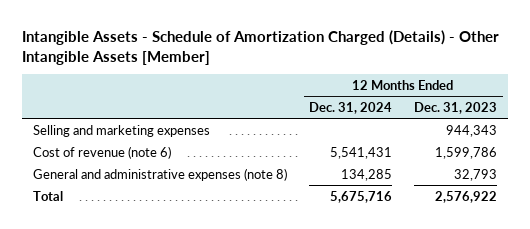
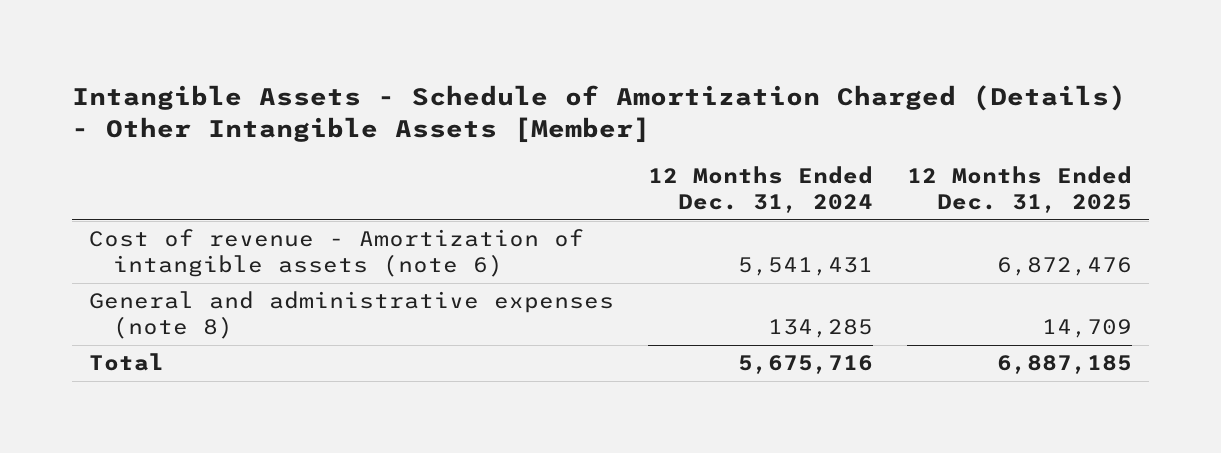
[414,101,498,114] Dec. 31, 2023 -> none
none -> [906,166,1132,214] 12 Months Ended Dec. 31, 2025
[33,124,211,137] Selling and marketing expenses -> none
[33,145,172,159] Cost of revenue (note 6) -> [89,229,585,278] Cost of revenue - Amortization of intangible assets (note 6)

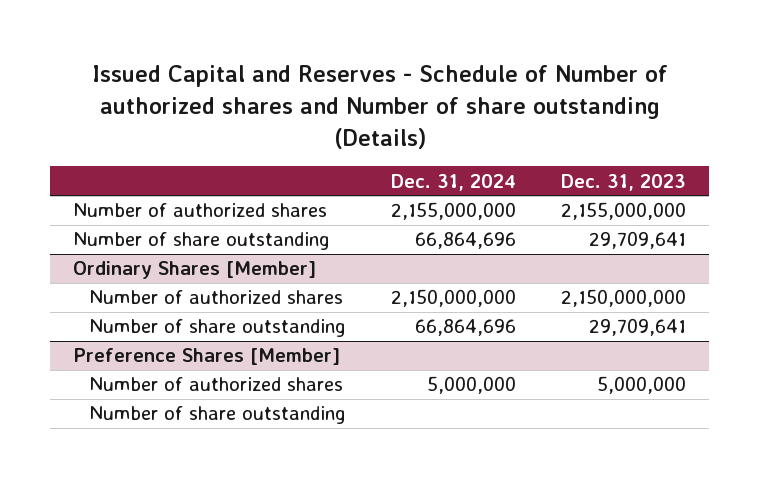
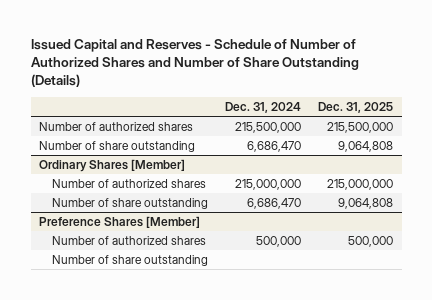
[91,65,668,149] Issued Capital and Reserves - Schedule of Number of authorized shares and Number of share outstanding (Details) -> [30,38,359,88] Issued Capital and Reserves - Schedule of Number of Authorized Shares and Number of Share Outstanding (Details)
[561,173,687,191] Dec. 31, 2023 -> none
none -> [318,102,394,114] Dec. 31, 2025
[390,202,516,221] 2,155,000,000 -> [235,121,302,133] 215,500,000
[414,232,516,250] 66,864,696 -> [247,140,302,152] 6,686,470
[390,289,516,308] 2,150,000,000 -> [235,178,302,190] 215,000,000
[414,319,516,337] 66,864,696 -> [247,197,302,209] 6,686,470
[426,376,516,395] 5,000,000 -> [256,235,302,247] 500,000

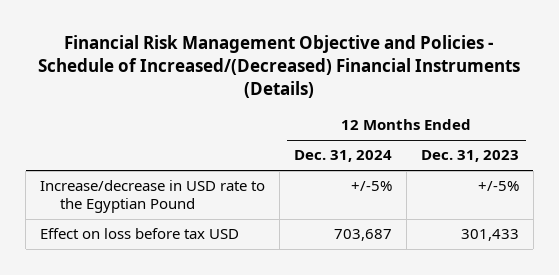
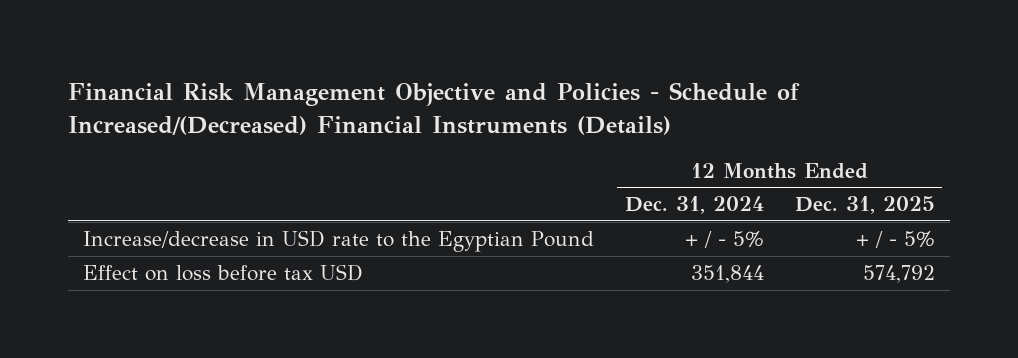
[420,150,519,163] Dec. 31, 2023 -> none
none -> [794,196,935,215] Dec. 31, 2025
[350,181,392,192] +/-5% -> [684,231,764,249] + / - 5%
[333,229,392,242] 703,687 -> [690,265,764,284] 351,844

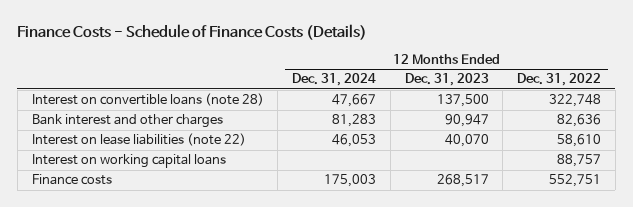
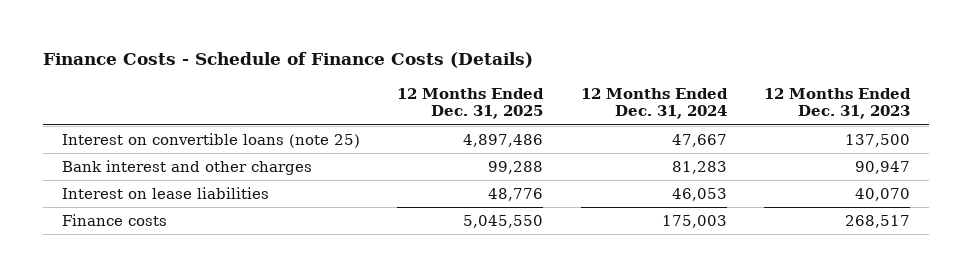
[517,73,602,87] Dec. 31, 2022 -> none
none -> [397,87,545,120] 12 Months Ended Dec. 31, 2025
[31,93,264,107] Interest on convertible loans (note 28) -> [61,132,360,148] Interest on convertible loans (note 25)
[31,154,226,169] Interest on working capital loans -> none
[31,133,246,147] Interest on lease liabilities (note 22) -> [61,186,269,199] Interest on lease liabilities

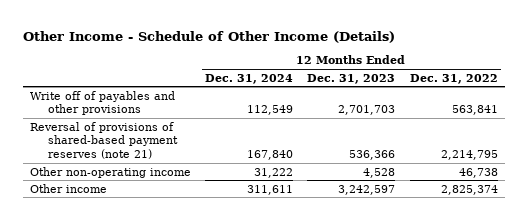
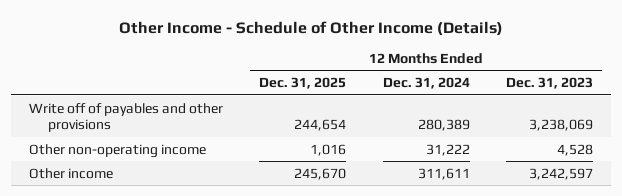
[409,73,498,84] Dec. 31, 2022 -> none
none -> [259,77,347,90] Dec. 31, 2025
[30,121,178,160] Reversal of provisions of shared-based payment reserves (note 21) -> none
[247,105,294,116] 112,549 -> [417,118,470,131] 280,389
[338,105,396,116] 2,701,703 -> [529,118,594,131] 3,238,069

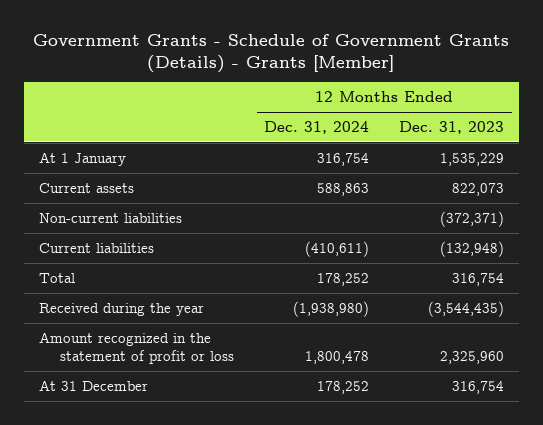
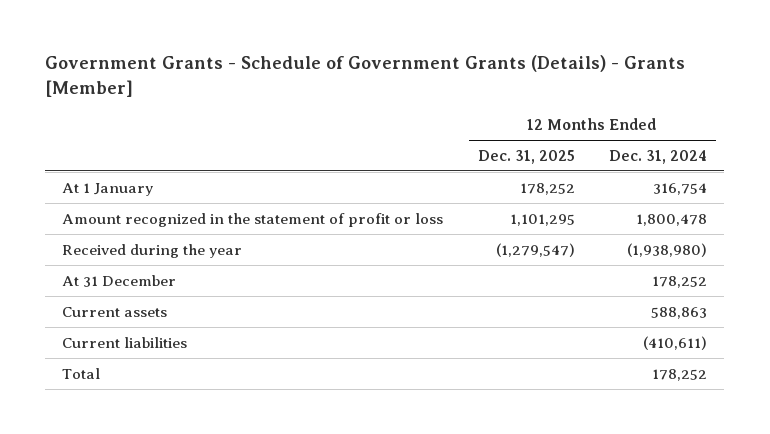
[399,120,505,134] Dec. 31, 2023 -> none
none -> [477,149,575,164] Dec. 31, 2025
[38,331,235,365] Amount recognized in the statement of profit or loss -> [62,212,444,227] Amount recognized in the statement of profit or loss
[38,302,204,316] Received during the year -> [62,243,243,258] Received during the year
[38,379,148,391] At 31 December -> [62,274,177,287] At 31 December
[38,212,182,223] Non-current liabilities -> none

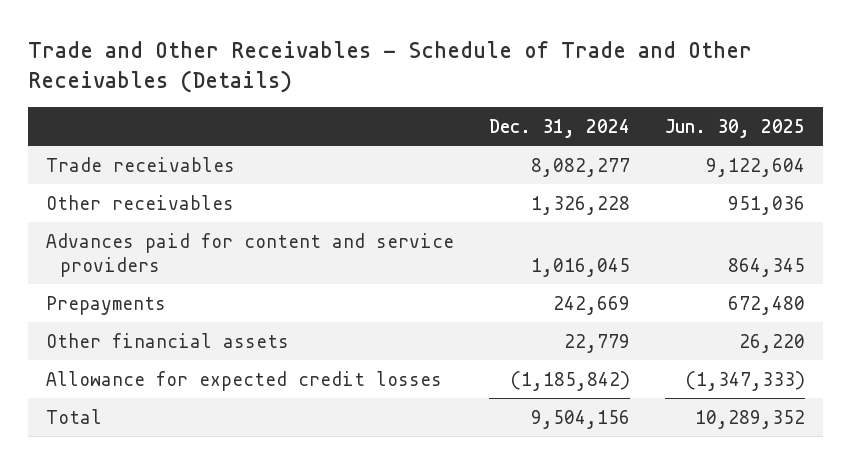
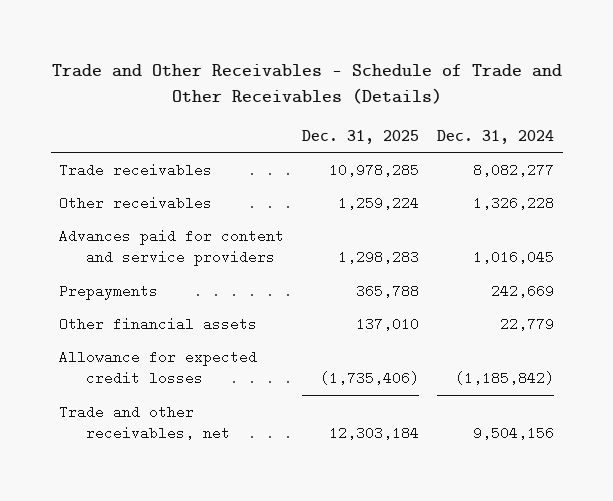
[665,118,806,138] Jun. 30, 2025 -> none
none -> [302,129,420,144] Dec. 31, 2025
[45,408,102,424] Total -> [59,404,230,441] Trade and other receivables, net

